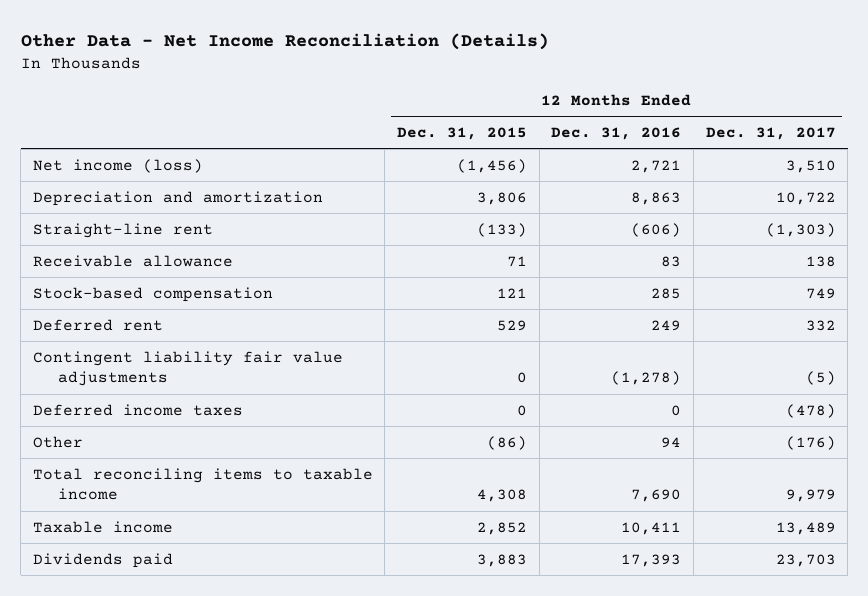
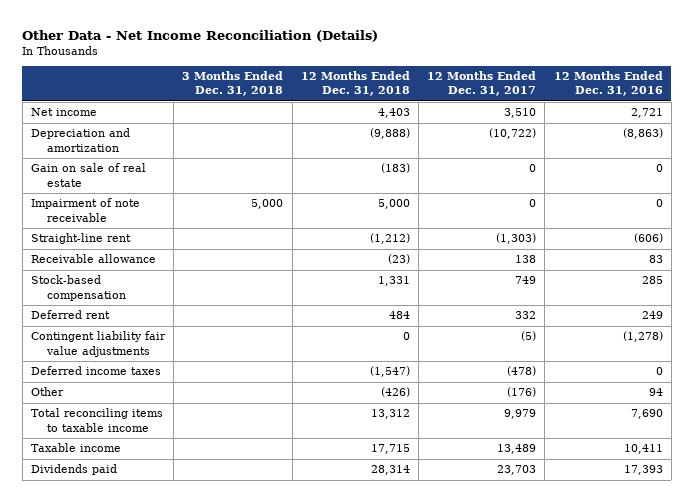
[397,126,528,140] Dec. 31, 2015 -> none
none -> [182,71,284,97] 3 Months Ended Dec. 31, 2018
none -> [300,71,410,97] 12 Months Ended Dec. 31, 2018
[32,158,203,173] Net income (loss) -> [30,108,97,117] Net income
[631,191,682,205] 8,863 -> [622,128,663,140] (8,863)
[775,191,836,205] 10,722 -> [489,128,537,140] (10,722)
none -> [30,163,146,187] Gain on sale of real estate
none -> [30,198,140,222] Impairment of note receivable

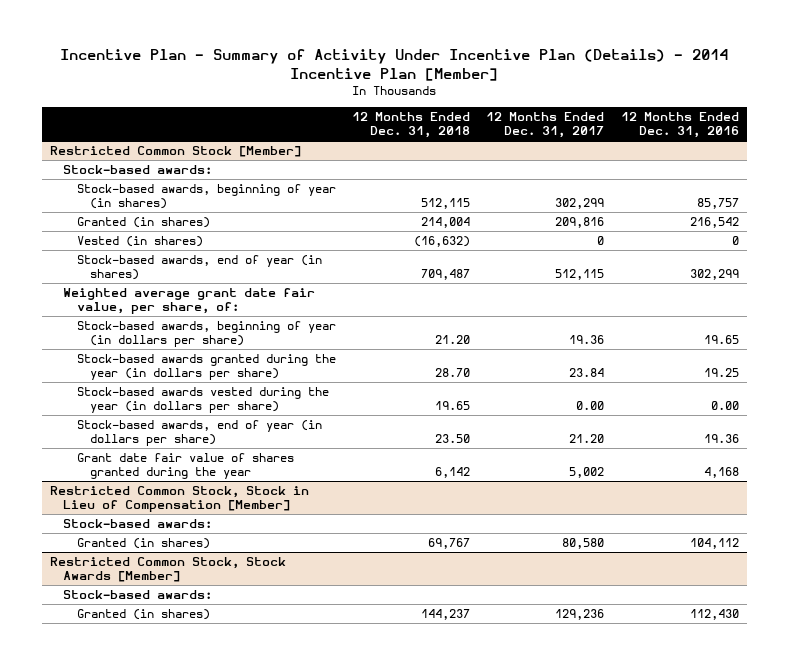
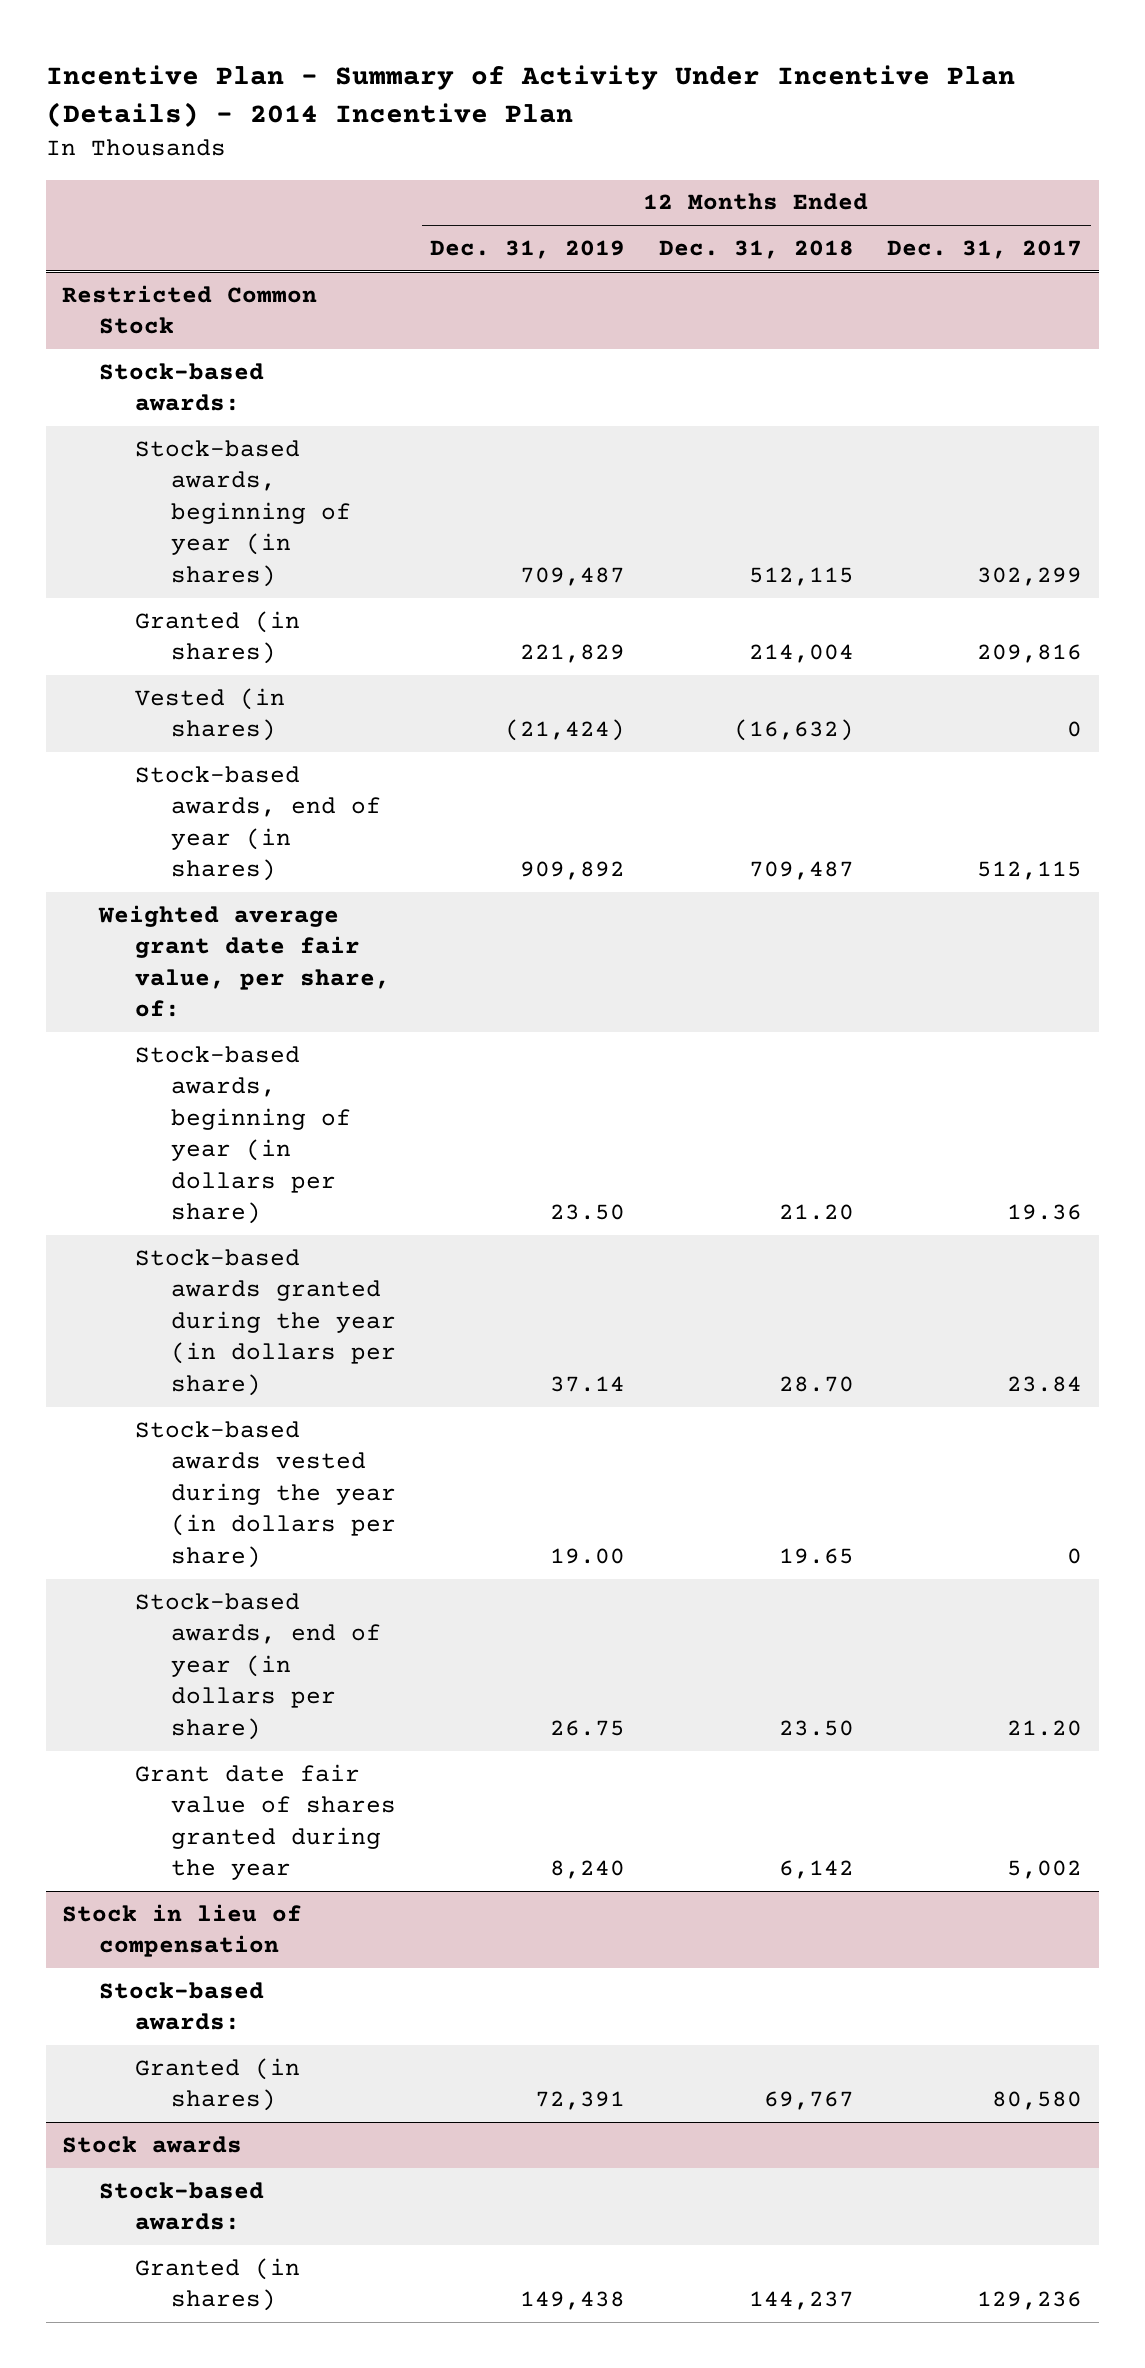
[60,49,729,82] Incentive Plan - Summary of Activity Under Incentive Plan (Details) - 2014 Incentive Plan [Member] -> [45,64,1015,127] Incentive Plan - Summary of Activity Under Incentive Plan (Details) - 2014 Incentive Plan
[620,112,739,139] 12 Months Ended Dec. 31, 2016 -> none
none -> [430,239,626,259] Dec. 31, 2019
[49,145,301,157] Restricted Common Stock [Member] -> [62,284,318,335] Restricted Common Stock
[576,400,605,410] 0.00 -> [1067,1547,1083,1564] 0
[49,485,309,512] Restricted Common Stock, Stock in Lieu of Compensation [Member] -> [62,1903,303,1958] Stock in lieu of compensation
[49,556,286,582] Restricted Common Stock, Stock Awards [Member] -> [62,2135,243,2153] Stock awards

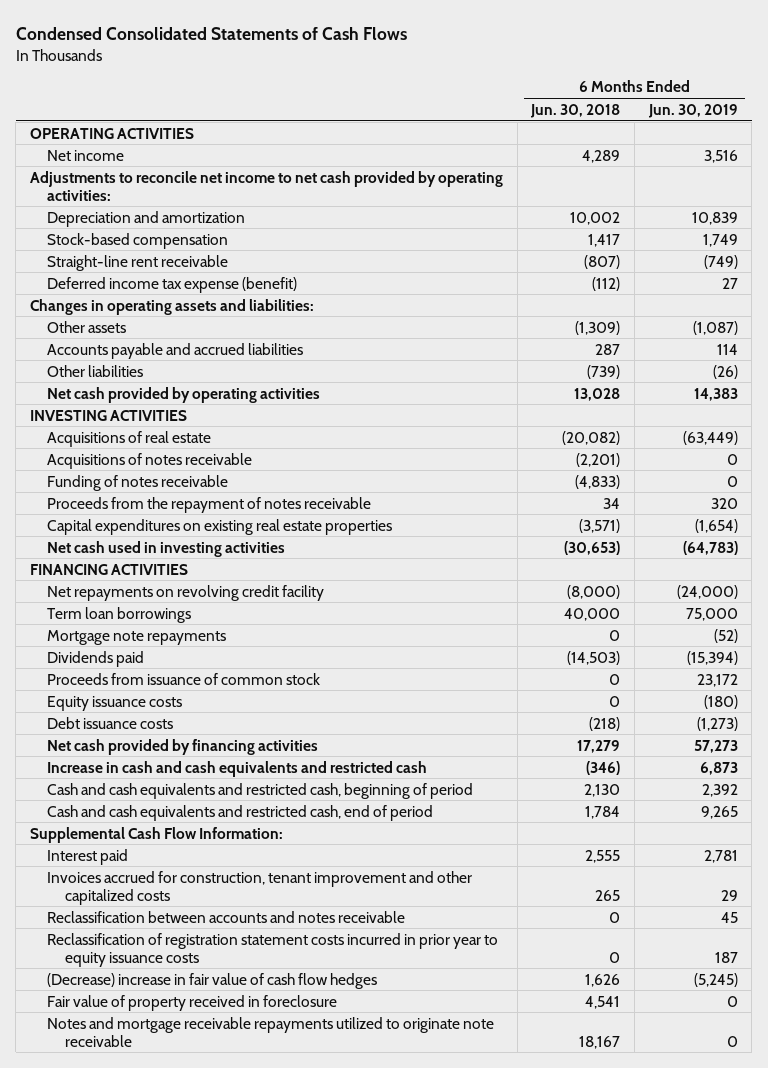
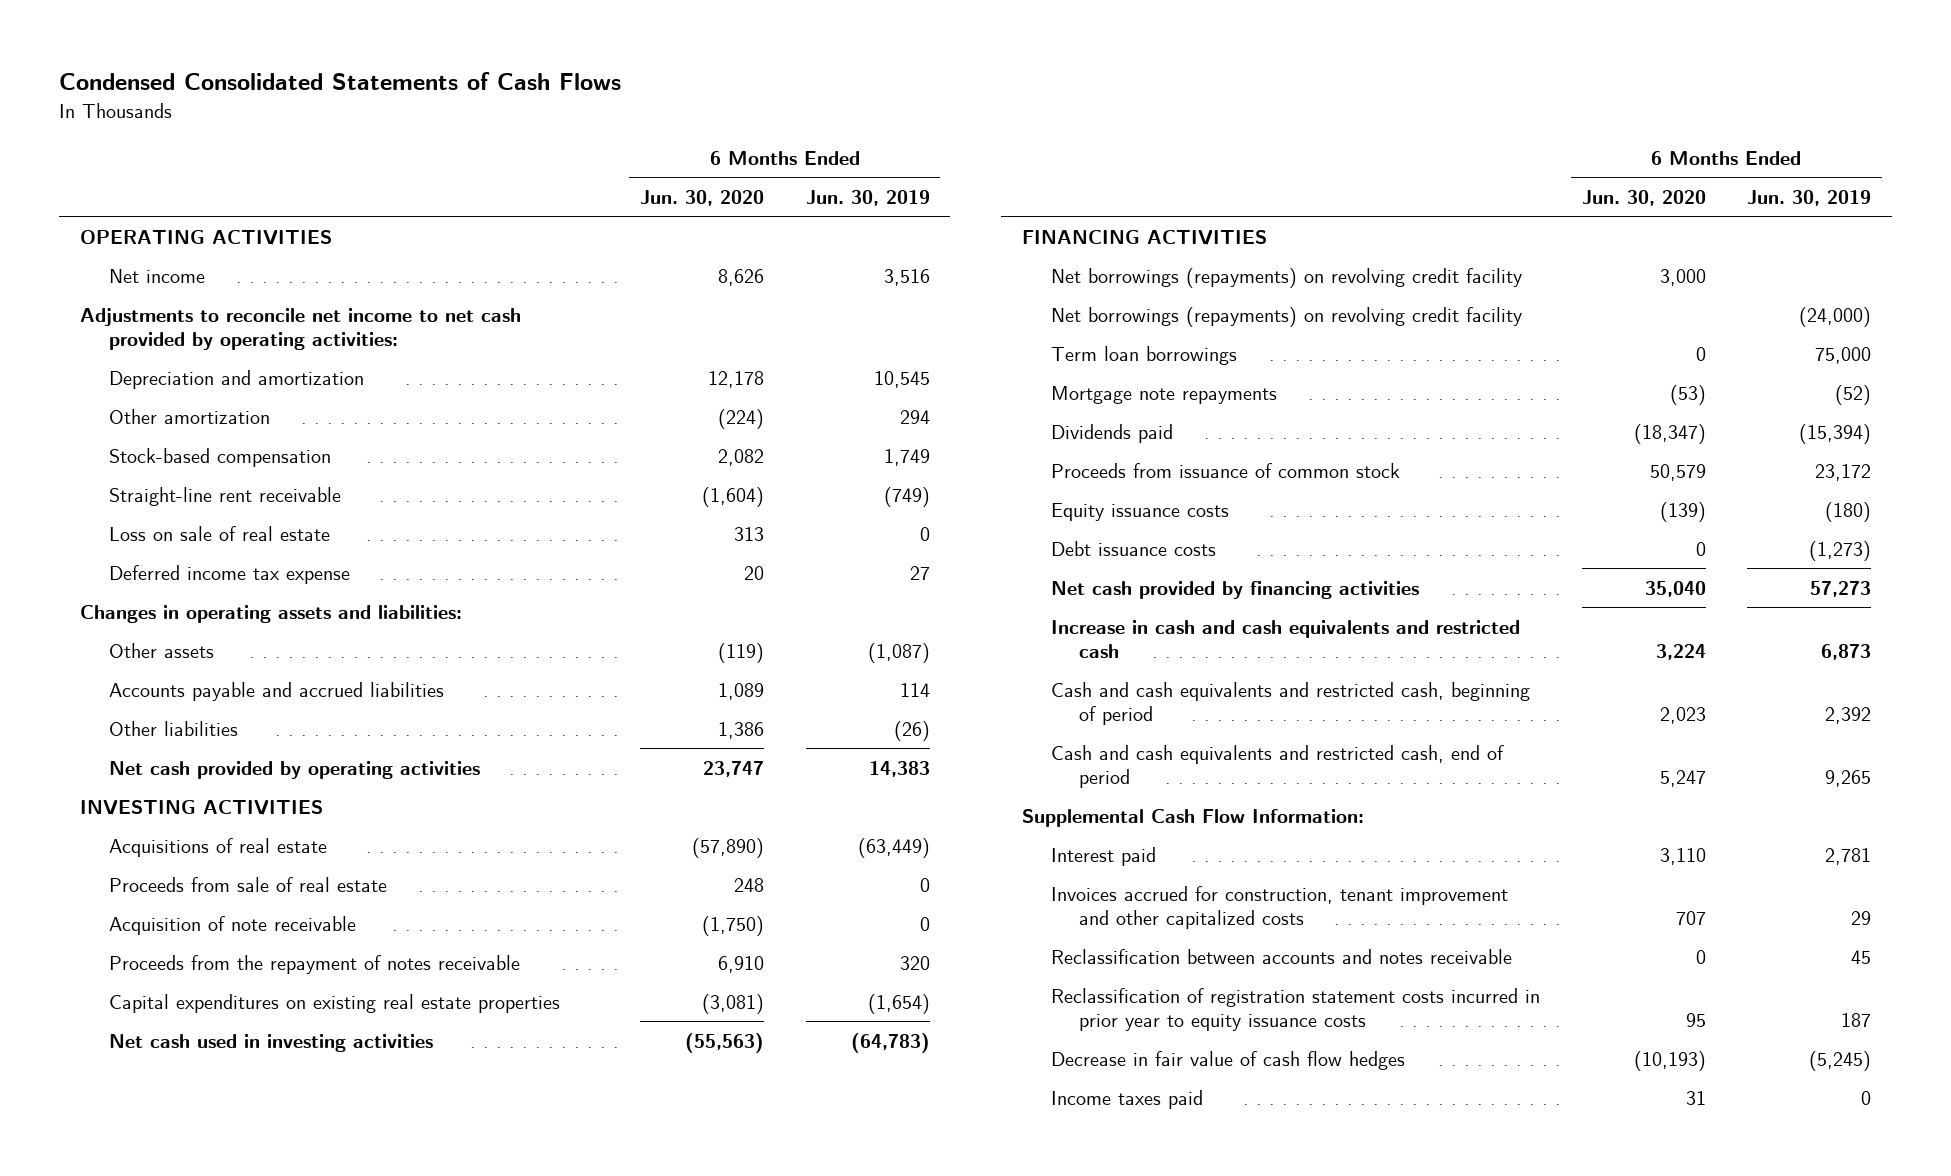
[530,103,621,118] Jun. 30, 2018 -> none
none -> [639,189,764,206] Jun. 30, 2020
[691,211,738,225] 10,839 -> [873,370,930,388] 10,545
none -> [108,408,270,424] Other amortization
none -> [108,525,330,541] Loss on sale of real estate
[47,276,298,293] Deferred income tax expense (benefit) -> [108,564,350,584] Deferred income tax expense
[47,474,229,491] Funding of notes receivable -> none
none -> [108,876,387,892] Proceeds from sale of real estate
[47,452,253,469] Acquisitions of notes receivable -> [108,915,356,935] Acquisition of note receivable
none -> [1050,267,1522,288] Net borrowings (repayments) on revolving credit facility
[47,584,325,601] Net repayments on revolving credit facility -> [1050,306,1522,327] Net borrowings (repayments) on revolving credit facility
[47,994,338,1011] Fair value of property received in foreclosure -> none
[47,1016,495,1047] Notes and mortgage receivable repayments utilized to originate note receivable -> none
[47,972,378,989] (Decrease) increase in fair value of cash flow hedges -> [1050,1050,1405,1070] Decrease in fair value of cash flow hedges
none -> [1050,1089,1203,1109] Income taxes paid

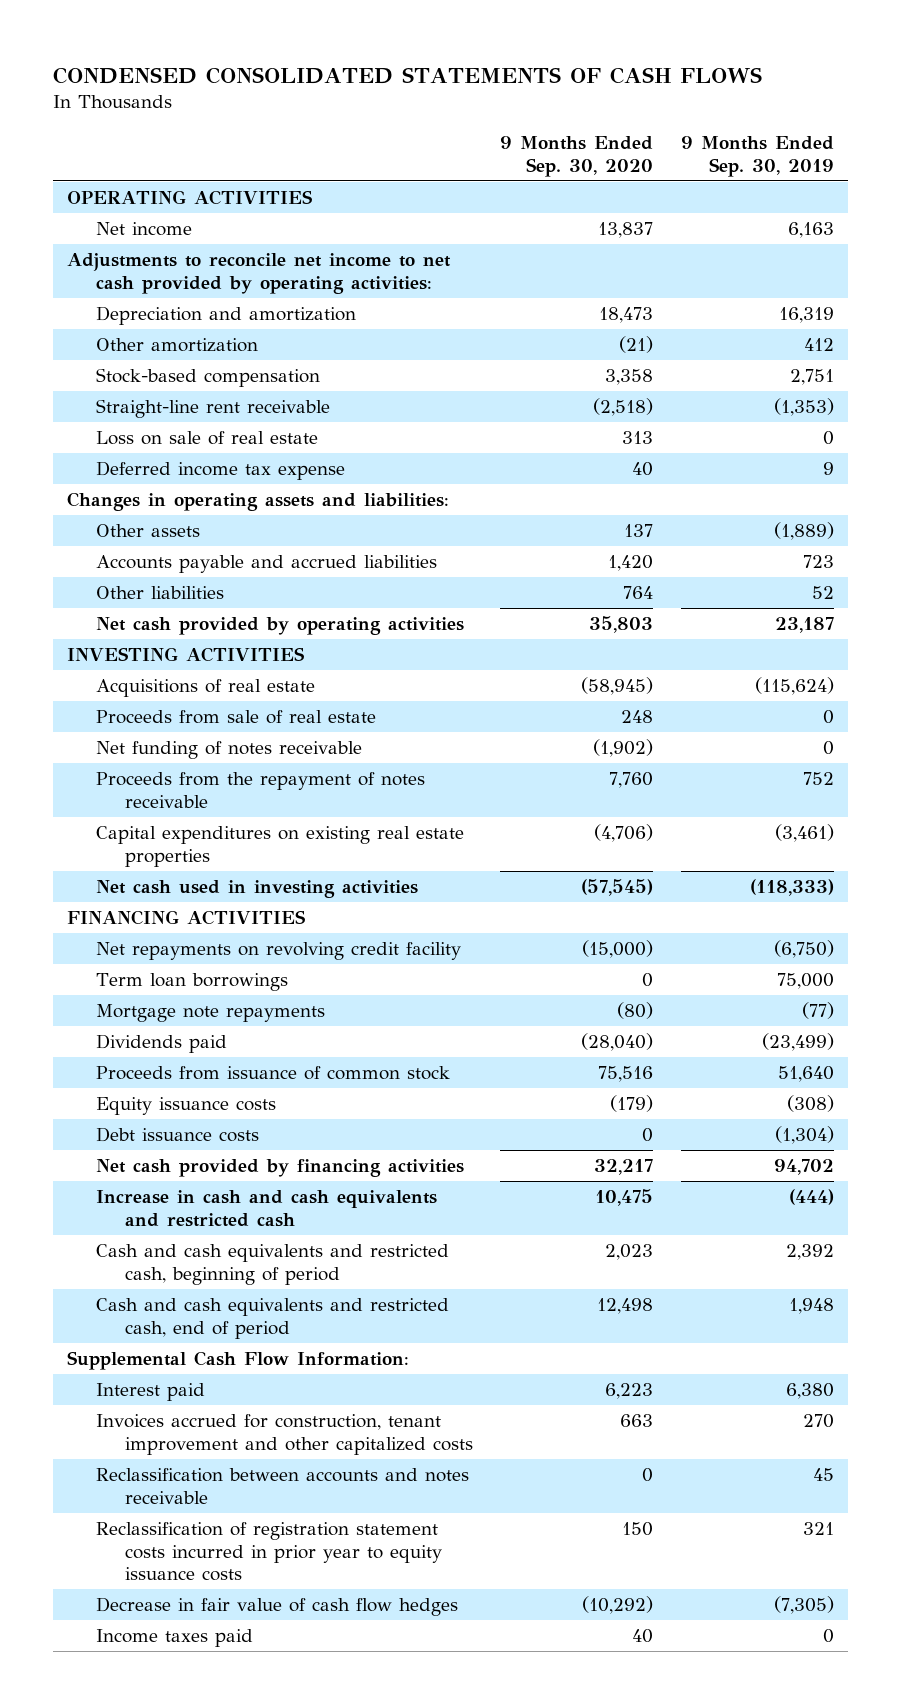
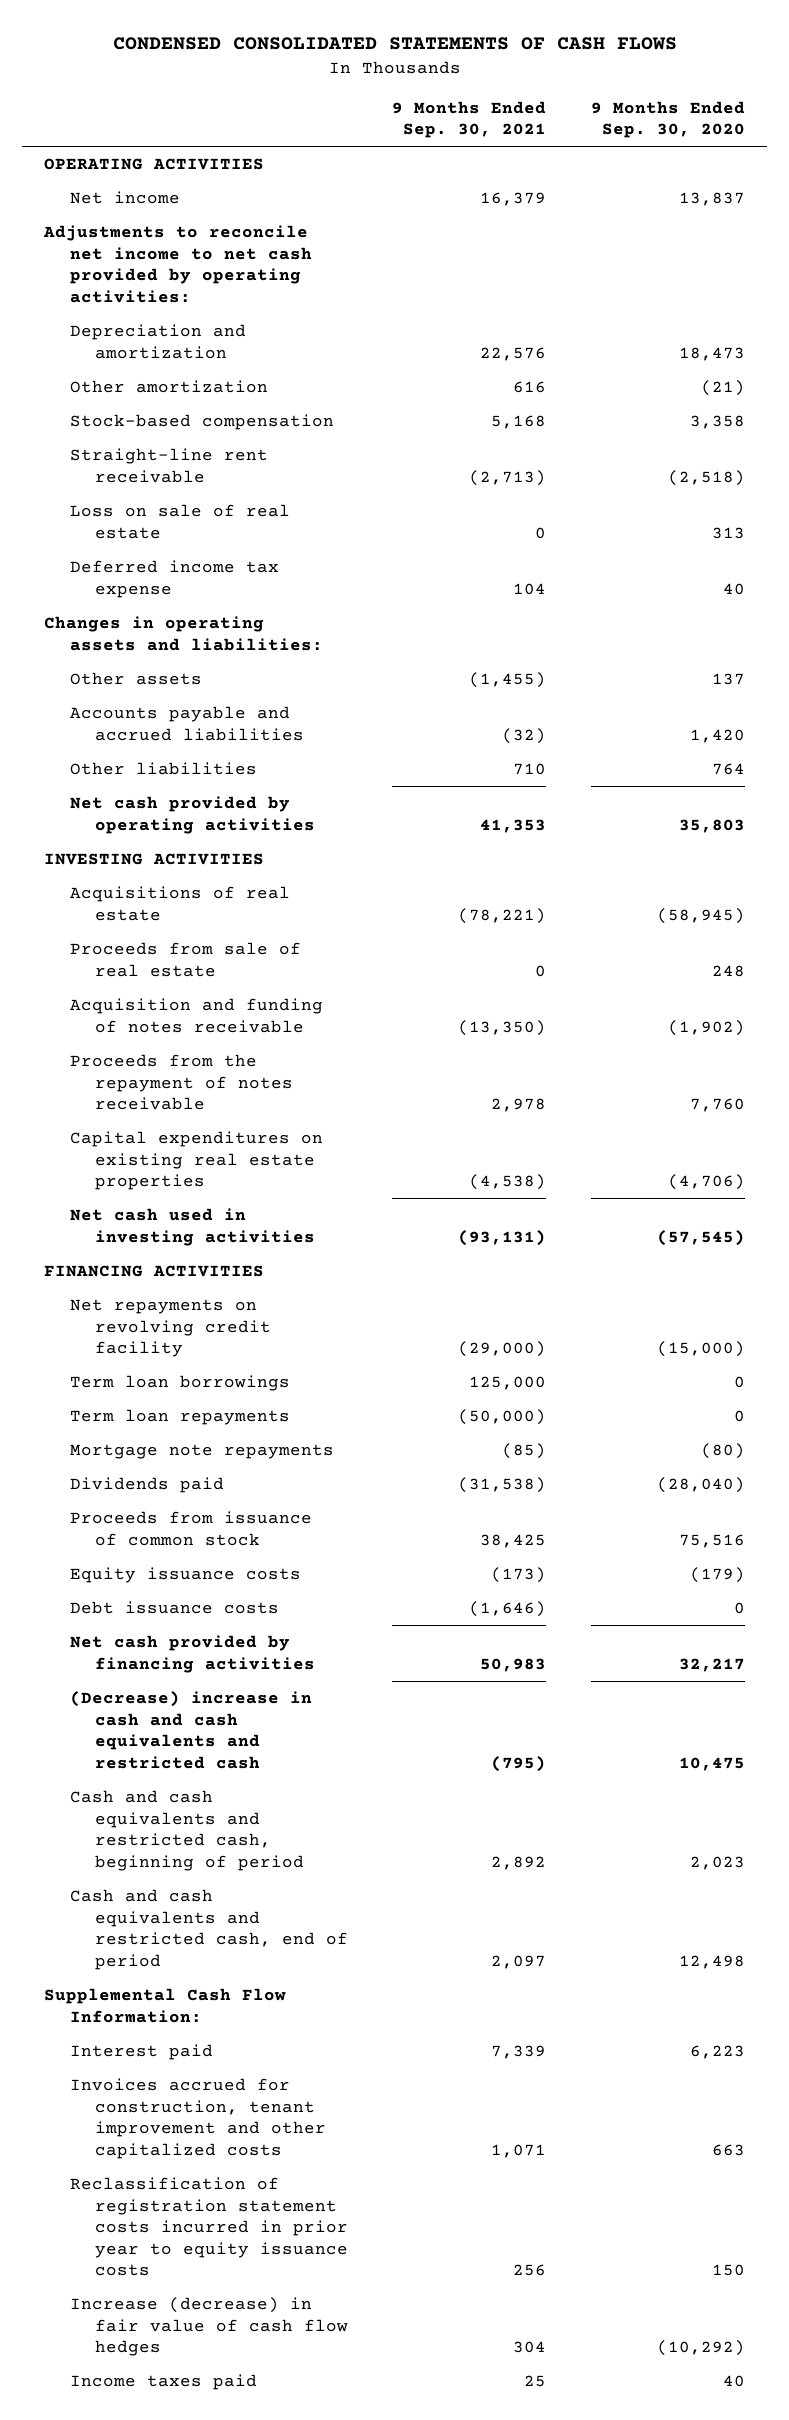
[680,136,834,177] 9 Months Ended Sep. 30, 2019 -> none
none -> [392,100,547,139] 9 Months Ended Sep. 30, 2021
[95,740,362,759] Net funding of notes receivable -> [69,998,323,1033] Acquisition and funding of notes receivable
none -> [69,1409,290,1426] Term loan repayments
[95,1189,437,1227] Increase in cash and cash equivalents and restricted cash -> [69,1691,312,1769] (Decrease) increase in cash and cash equivalents and restricted cash
[95,1467,469,1504] Reclassification between accounts and notes receivable -> none
[95,1596,458,1616] Decrease in fair value of cash flow hedges -> [69,2297,349,2357] Increase (decrease) in fair value of cash flow hedges

